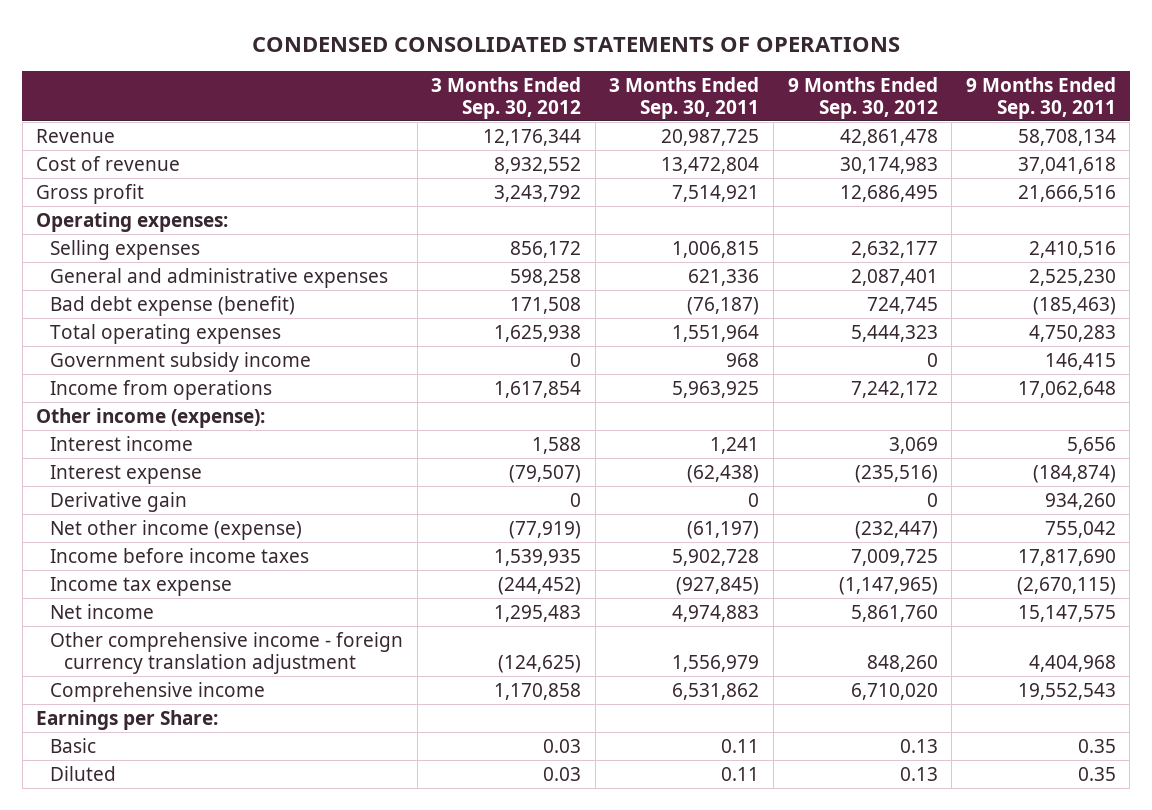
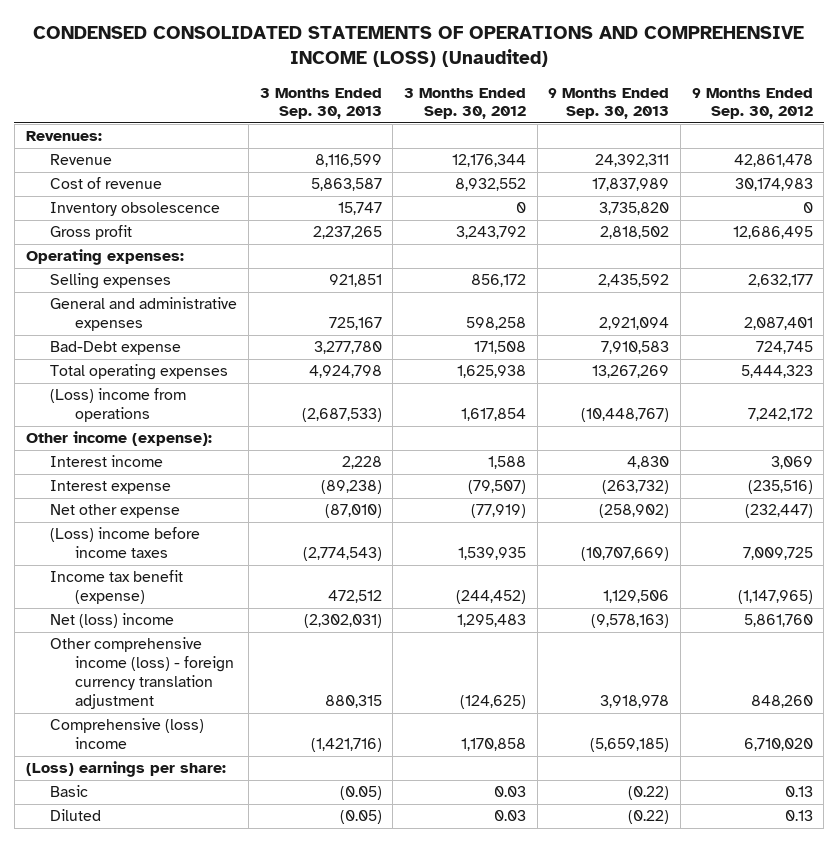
[252,36,901,52] CONDENSED CONSOLIDATED STATEMENTS OF OPERATIONS -> [33,26,805,68] CONDENSED CONSOLIDATED STATEMENTS OF OPERATIONS AND COMPREHENSIVE INCOME (LOSS) (Unaudited)
[609,76,760,119] 3 Months Ended Sep. 30, 2011 -> none
[965,76,1116,119] 9 Months Ended Sep. 30, 2011 -> none
none -> [259,87,382,120] 3 Months Ended Sep. 30, 2013
none -> [548,87,670,120] 9 Months Ended Sep. 30, 2013
none -> [25,131,102,142] Revenues:
none -> [50,202,221,217] Inventory obsolescence
[50,295,296,316] Bad debt expense (benefit) -> [50,341,182,356] Bad-Debt expense
[50,351,312,372] Government subsidy income -> none
[50,379,273,400] Income from operations -> [50,388,187,423] (Loss) income from operations
[50,491,188,512] Derivative gain -> none
[50,519,303,540] Net other income (expense) -> [50,504,181,519] Net other expense
[50,547,310,563] Income before income taxes -> [50,527,201,559] (Loss) income before income taxes
[50,576,233,596] Income tax expense -> [50,570,184,605] Income tax benefit (expense)
[50,603,155,619] Net income -> [50,613,175,629] Net (loss) income
[50,631,404,674] Other comprehensive income - foreign currency translation adjustment -> [50,637,235,710] Other comprehensive income (loss) - foreign currency translation adjustment
[50,681,266,702] Comprehensive income -> [50,718,205,750] Comprehensive (loss) income
[36,709,219,730] Earnings per Share: -> [25,761,226,778] (Loss) earnings per share:

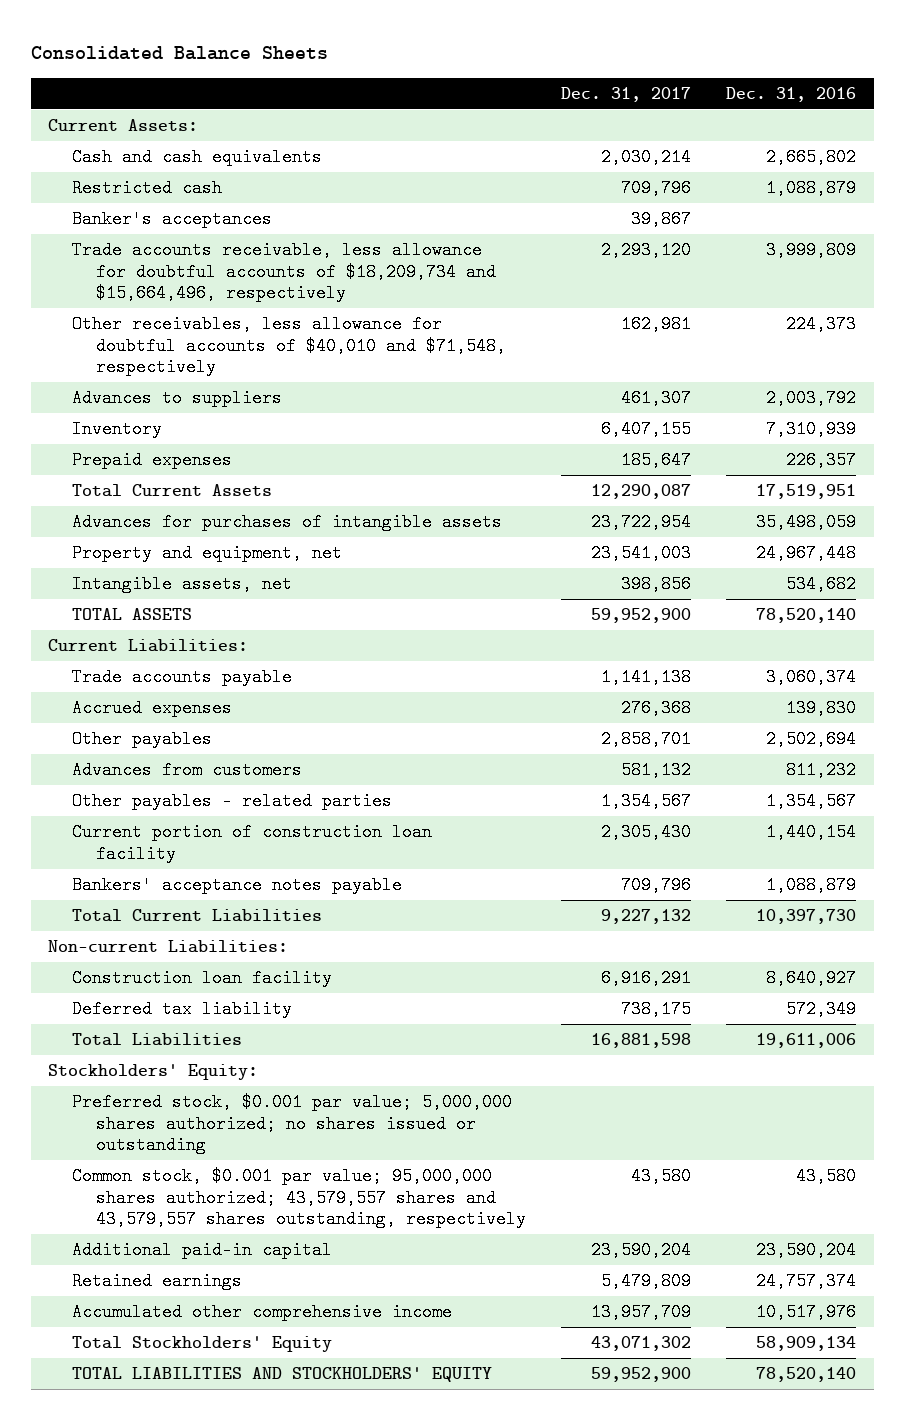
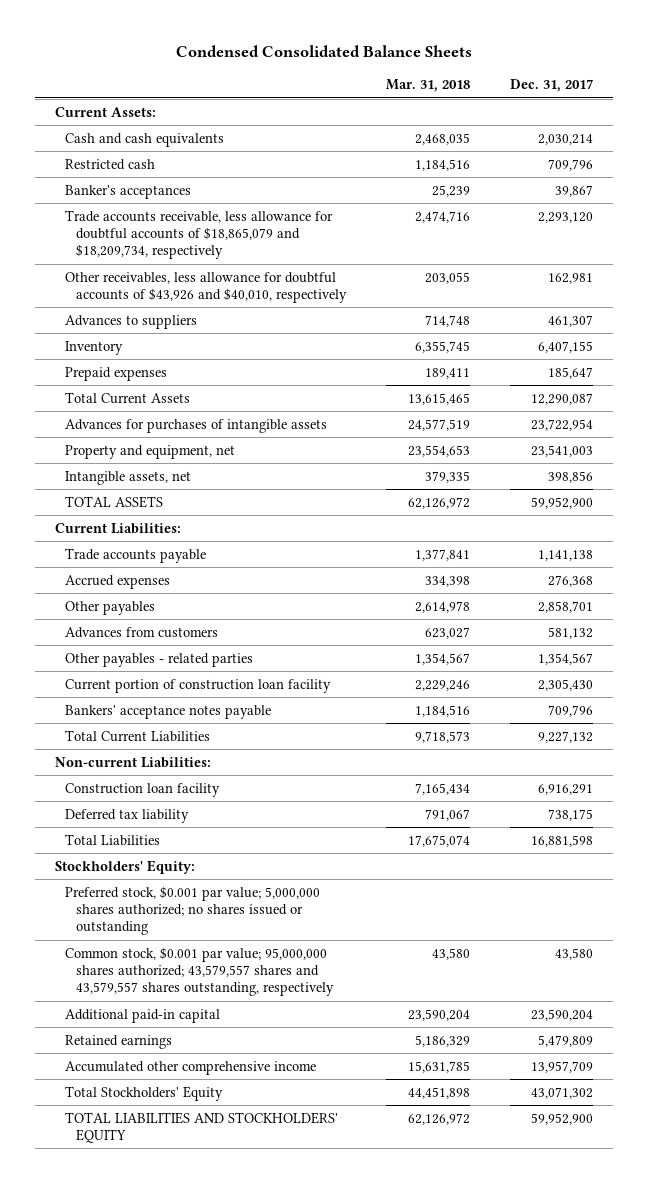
[30,46,328,61] Consolidated Balance Sheets -> [175,45,472,58] Condensed Consolidated Balance Sheets
[726,86,857,102] Dec. 31, 2016 -> none
none -> [385,79,470,93] Mar. 31, 2018
[72,241,497,303] Trade accounts receivable, less allowance for doubtful accounts of $18,209,734 and $15,664,496, respectively -> [65,209,334,260] Trade accounts receivable, less allowance for doubtful accounts of $18,865,079 and $18,209,734, respectively
[72,315,507,377] Other receivables, less allowance for doubtful accounts of $40,010 and $71,548, respectively -> [65,271,347,303] Other receivables, less allowance for doubtful accounts of $43,926 and $40,010, respectively

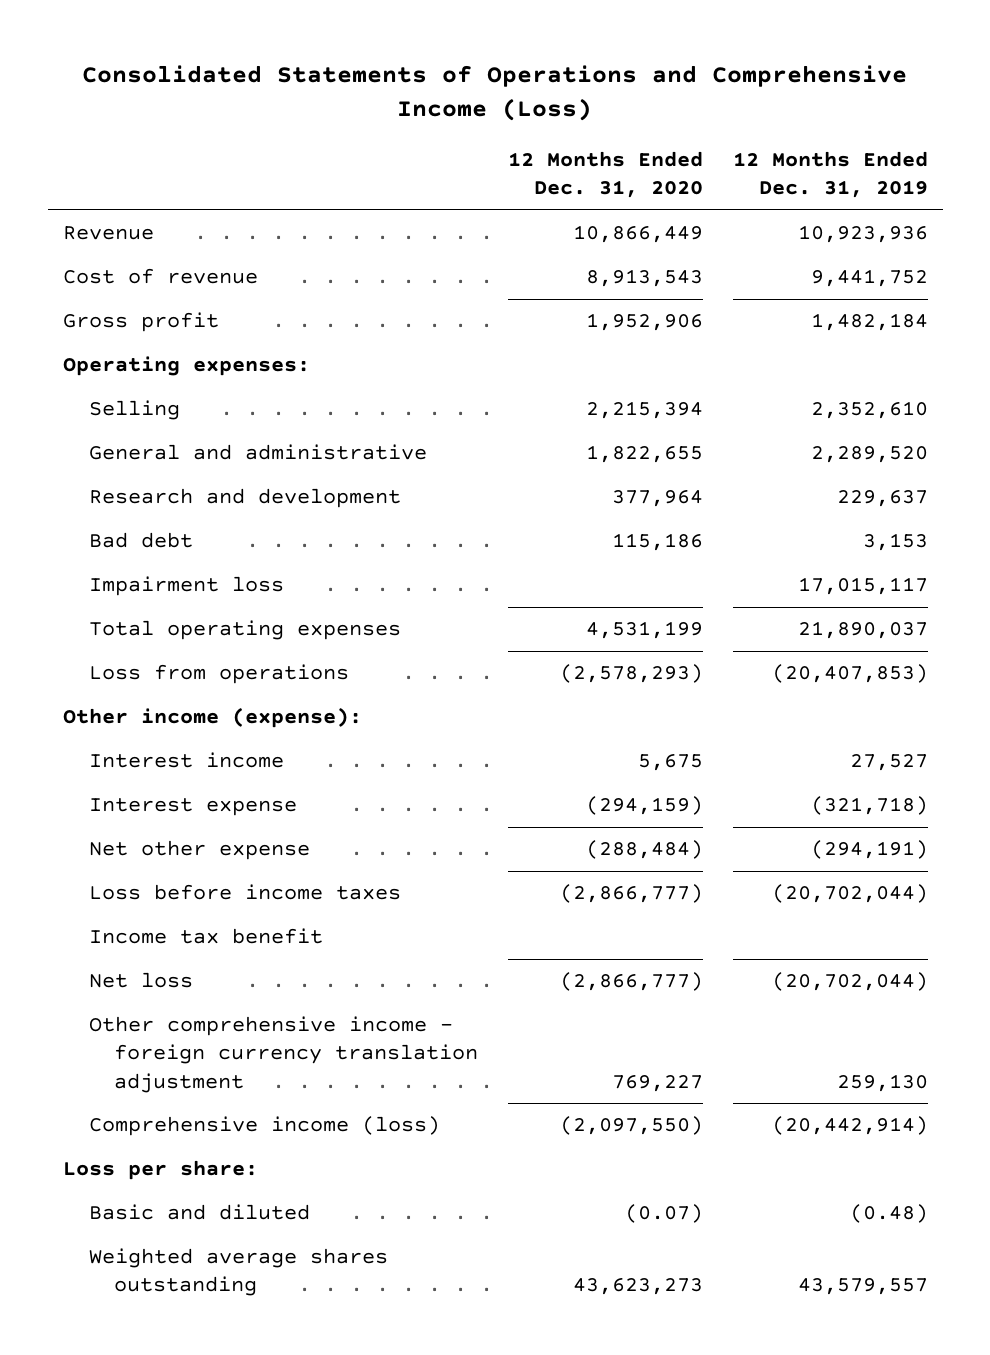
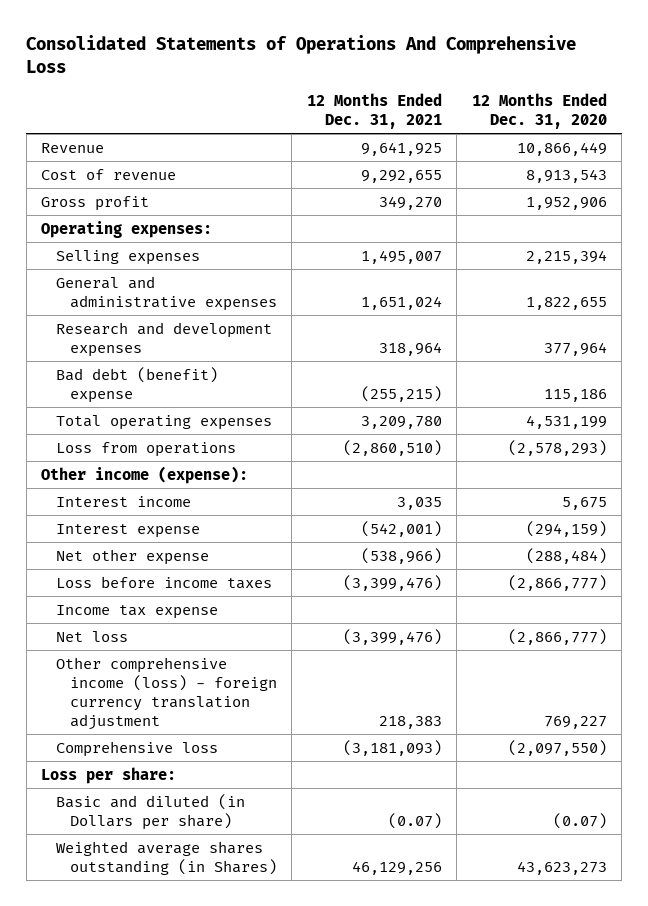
[82,64,908,121] Consolidated Statements of Operations and Comprehensive Income (Loss) -> [26,34,577,73] Consolidated Statements of Operations And Comprehensive Loss
[732,151,928,199] 12 Months Ended Dec. 31, 2019 -> none
none -> [306,93,442,130] 12 Months Ended Dec. 31, 2021
[88,576,284,597] Impairment loss -> none
[88,400,180,421] Selling -> [55,249,200,265] Selling expenses
[88,444,427,461] General and administrative -> [55,275,277,311] General and administrative expenses
[88,488,401,509] Research and development -> [55,321,272,357] Research and development expenses
[88,532,193,549] Bad debt -> [55,366,218,403] Bad debt (benefit) expense
[88,928,323,945] Income tax benefit -> [55,604,218,619] Income tax expense
[88,1016,479,1093] Other comprehensive income - foreign currency translation adjustment -> [55,656,277,730] Other comprehensive income (loss) - foreign currency translation adjustment
[88,1116,440,1137] Comprehensive income (loss) -> [55,740,218,757] Comprehensive loss
[88,1204,310,1221] Basic and diluted -> [55,793,245,830] Basic and diluted (in Dollars per share)
[88,1248,388,1297] Weighted average shares outstanding -> [55,840,277,875] Weighted average shares outstanding (in Shares)

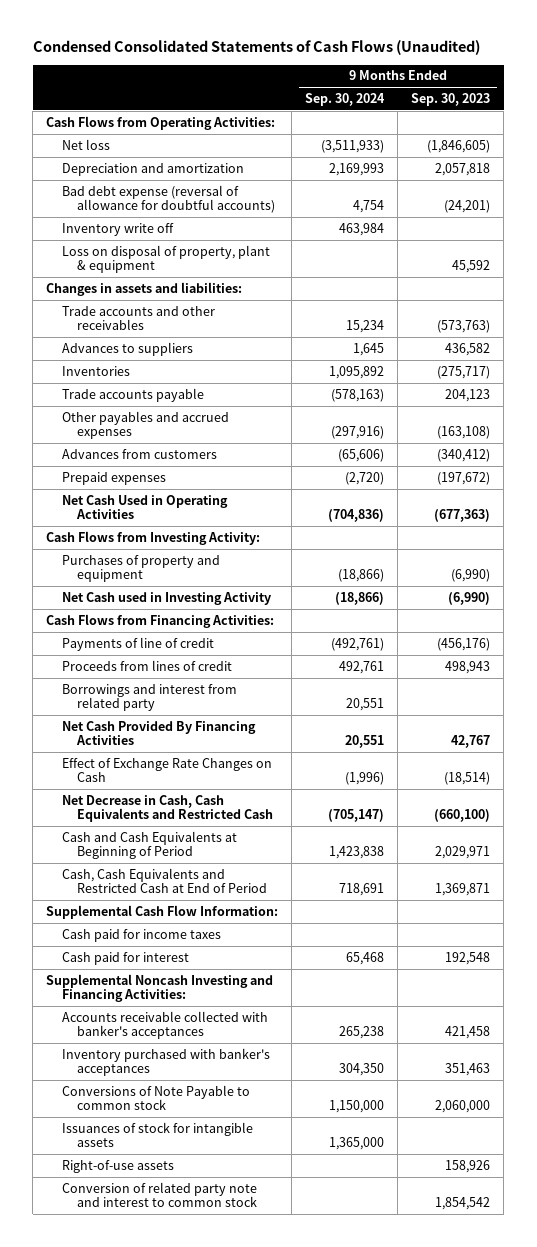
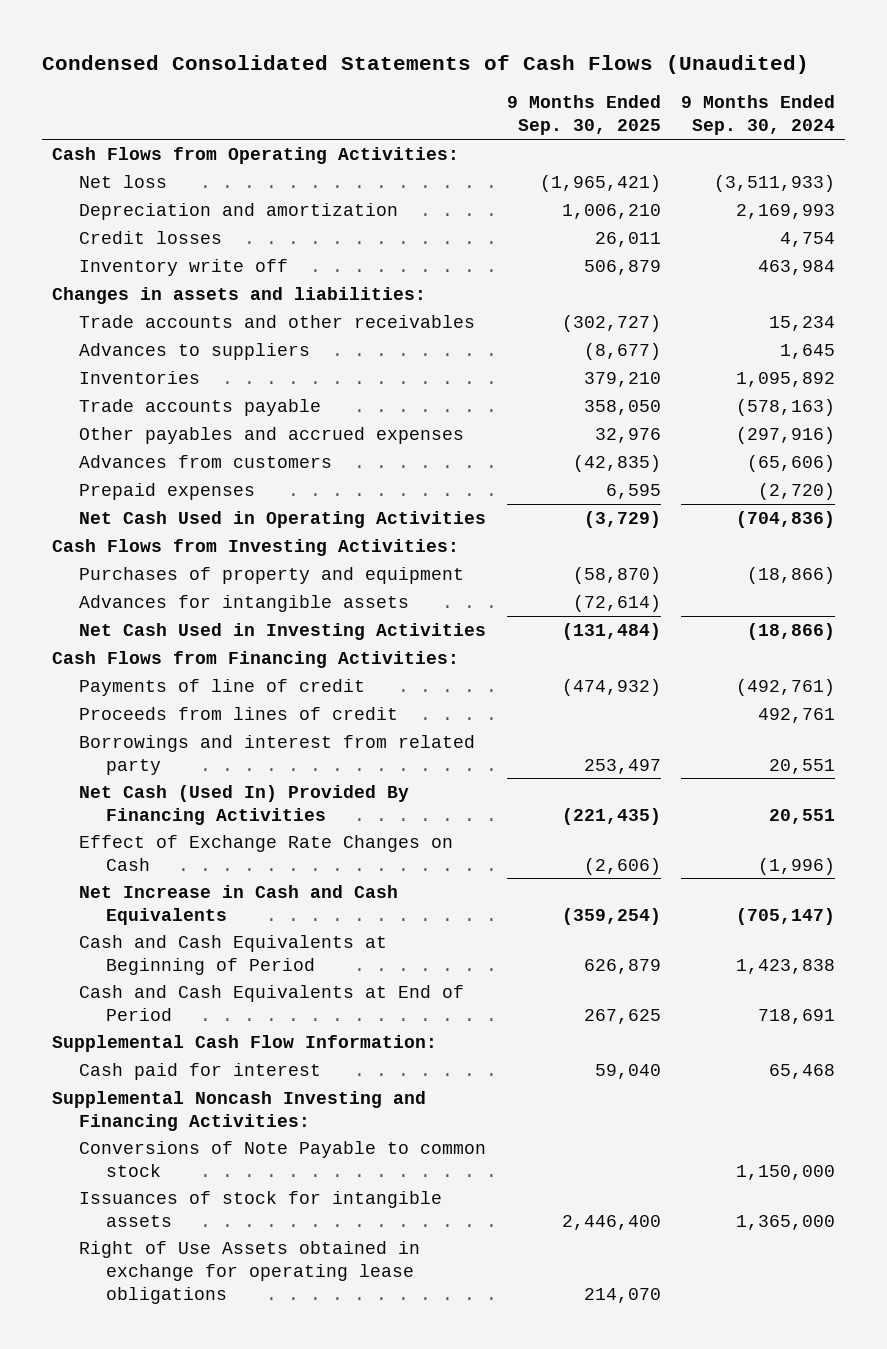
[411,92,491,106] Sep. 30, 2023 -> none
none -> [506,95,661,136] 9 Months Ended Sep. 30, 2025
[61,184,276,214] Bad debt expense (reversal of allowance for doubtful accounts) -> [79,230,223,244] Credit losses
[61,244,270,274] Loss on disposal of property, plant & equipment -> none
[46,530,261,545] Cash Flows from Investing Activity: -> [52,538,460,556] Cash Flows from Investing Activities:
none -> [79,594,410,612] Advances for intangible assets
[61,591,271,605] Net Cash used in Investing Activity -> [79,622,487,640] Net Cash Used in Investing Activities
[61,720,256,746] Net Cash Provided By Financing Activities -> [79,784,410,825] Net Cash (Used In) Provided By Financing Activities
[61,794,274,823] Net Decrease in Cash, Cash Equivalents and Restricted Cash -> [79,884,399,925] Net Increase in Cash and Cash Equivalents
[61,867,268,894] Cash, Cash Equivalents and Restricted Cash at End of Period -> [79,984,465,1021] Cash and Cash Equivalents at End of Period
[61,928,221,942] Cash paid for income taxes -> none
[61,1010,268,1040] Accounts receivable collected with banker's acceptances -> none
[61,1047,270,1077] Inventory purchased with banker's acceptances -> none
[61,1159,174,1173] Right-of-use assets -> none
[61,1181,258,1208] Conversion of related party note and interest to common stock -> none
none -> [79,1240,421,1304] Right of Use Assets obtained in exchange for operating lease obligations

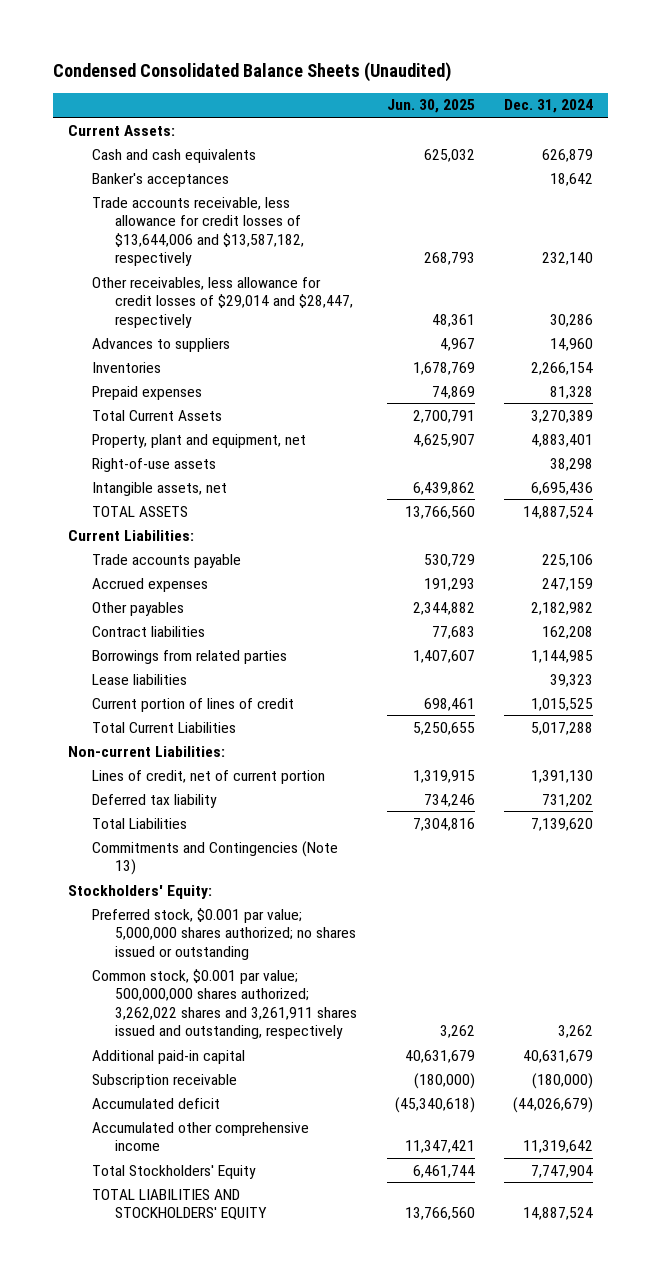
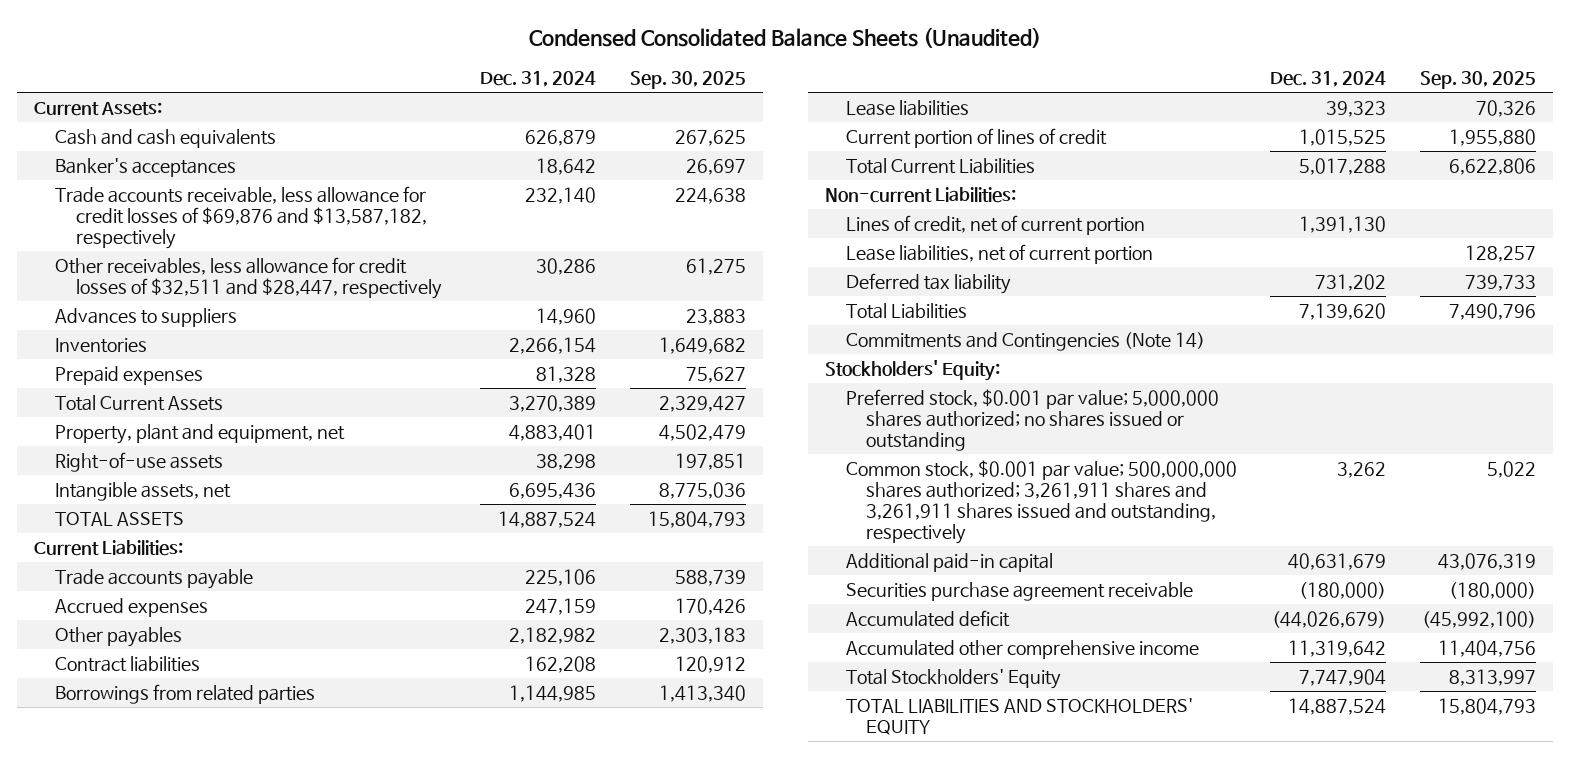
[386,99,475,114] Jun. 30, 2025 -> none
none -> [629,71,746,90] Sep. 30, 2025
[91,196,305,267] Trade accounts receivable, less allowance for credit losses of $13,644,006 and $13,587,182, respectively -> [54,186,427,250] Trade accounts receivable, less allowance for credit losses of $69,876 and $13,587,182, respectively
[91,276,354,328] Other receivables, less allowance for credit losses of $29,014 and $28,447, respectively -> [54,257,442,300] Other receivables, less allowance for credit losses of $32,511 and $28,447, respectively
none -> [845,244,1153,265] Lease liabilities, net of current portion
[91,840,338,876] Commitments and Contingencies (Note 13) -> [845,332,1205,352] Commitments and Contingencies (Note 14)
[91,968,358,1040] Common stock, $0.001 par value; 500,000,000 shares authorized; 3,262,022 shares and 3,261,911 shares issued and outstanding, respectively -> [845,460,1237,544] Common stock, $0.001 par value; 500,000,000 shares authorized; 3,261,911 shares and 3,261,911 shares issued and outstanding, respectively
[91,1073,237,1088] Subscription receivable -> [845,582,1193,602] Securities purchase agreement receivable

